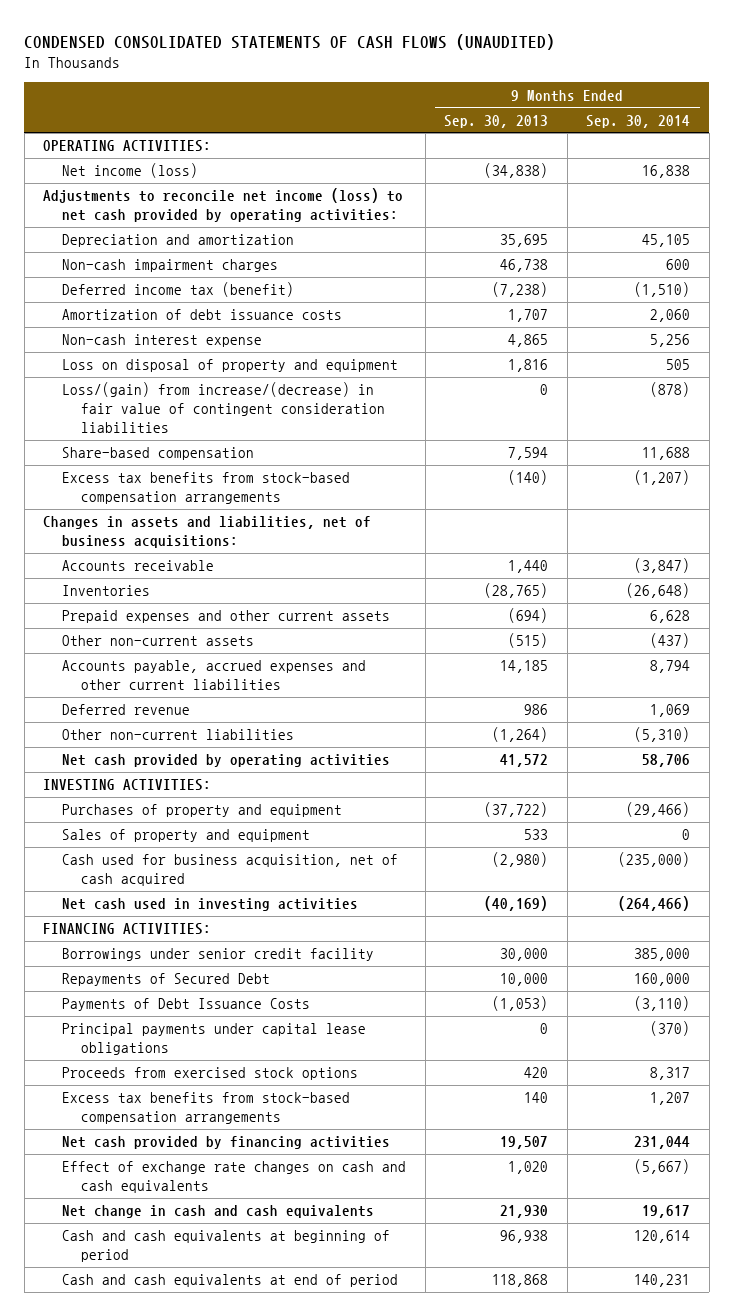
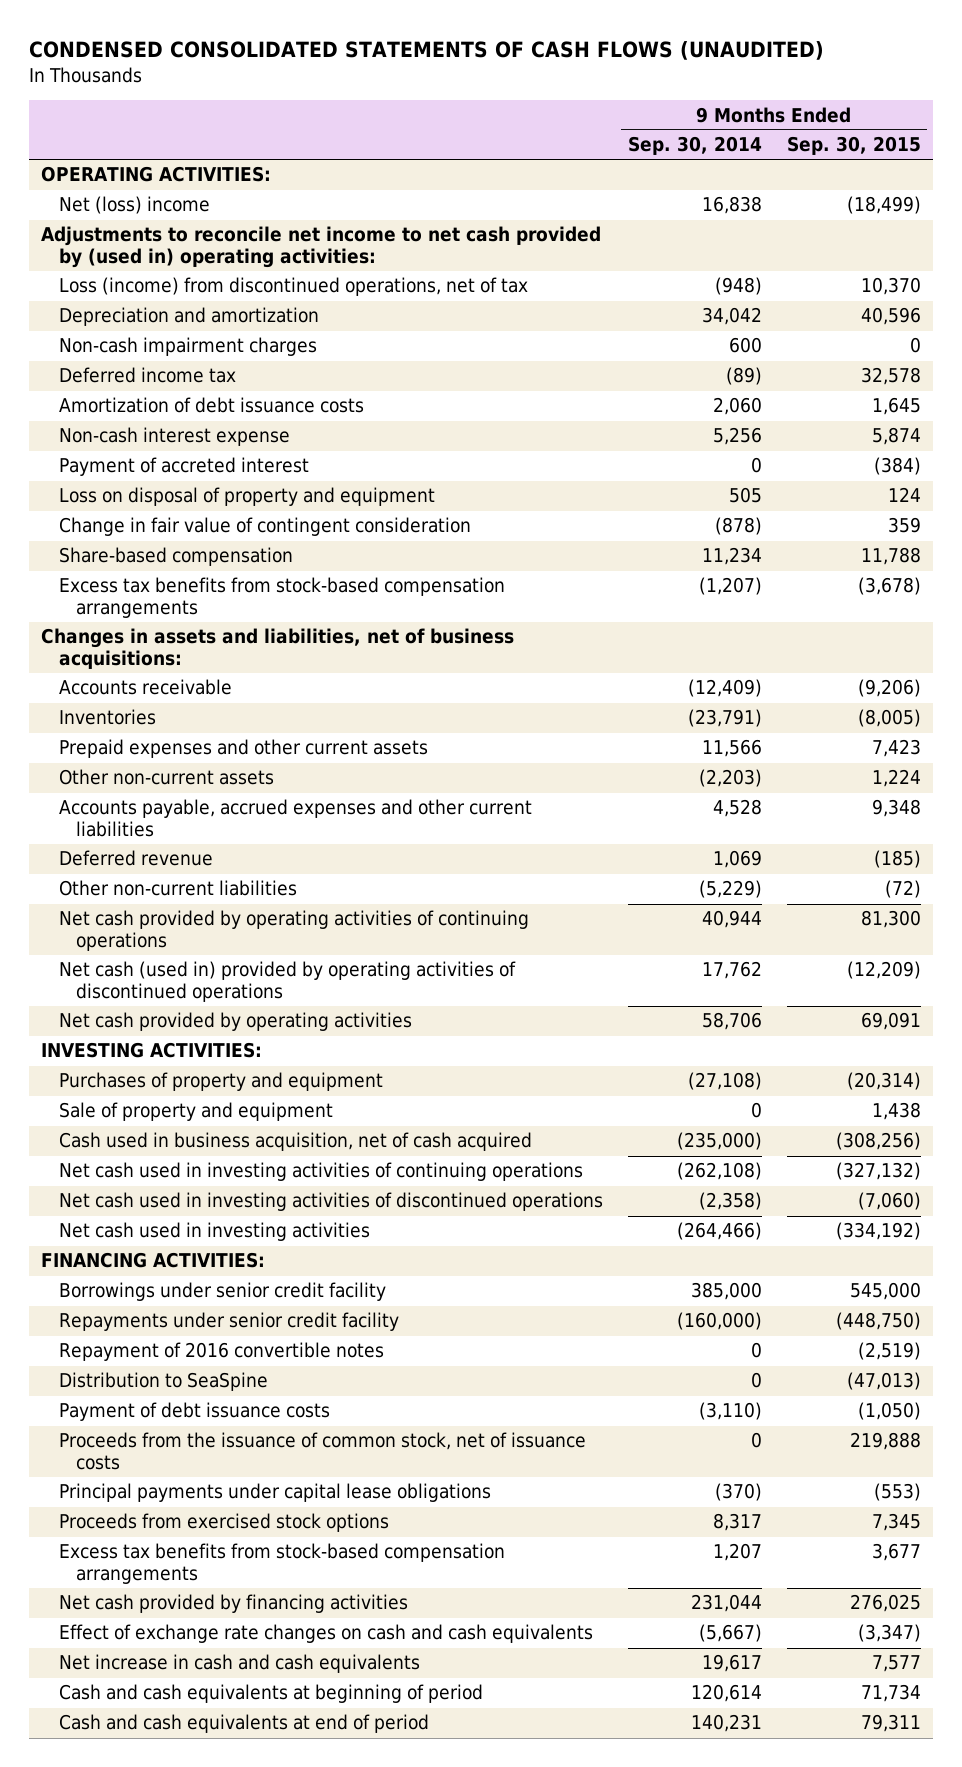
[444,114,549,128] Sep. 30, 2013 -> none
none -> [786,136,921,156] Sep. 30, 2015
[62,163,199,179] Net income (loss) -> [58,196,210,215] Net (loss) income
[43,188,404,223] Adjustments to reconcile net income (loss) to net cash provided by operating activities: -> [41,226,602,268] Adjustments to reconcile net income to net cash provided by (used in) operating activities:
none -> [58,277,528,297] Loss (income) from discontinued operations, net of tax
[642,234,691,248] 45,105 -> [701,307,762,326] 34,042
[62,282,295,298] Deferred income tax (benefit) -> [58,367,236,384] Deferred income tax
[634,282,691,298] (1,510) -> [725,367,762,386] (89)
none -> [58,457,309,477] Payment of accreted interest
[62,382,385,434] Loss/(gain) from increase/(decrease) in fair value of contingent consideration liabilities -> [58,517,471,537] Change in fair value of contingent consideration
[642,447,691,461] 11,688 -> [701,547,762,566] 11,234
[634,558,691,574] (3,847) -> [687,679,762,698] (12,409)
[626,583,691,599] (26,648) -> [687,709,762,728] (23,791)
[650,610,691,624] 6,628 -> [701,739,762,758] 11,566
[650,633,691,649] (437) -> [698,769,762,788] (2,203)
[650,660,691,674] 8,794 -> [712,799,762,818] 4,528
[634,727,691,743] (5,310) -> [698,880,762,899] (5,229)
none -> [58,910,529,951] Net cash provided by operating activities of continuing operations
none -> [58,961,516,1002] Net cash (used in) provided by operating activities of discontinued operations
[626,802,691,818] (29,466) -> [687,1072,762,1091] (27,108)
[62,829,311,843] Sales of property and equipment -> [58,1102,333,1122] Sale of property and equipment
[62,854,399,887] Cash used for business acquisition, net of cash acquired -> [58,1132,532,1152] Cash used in business acquisition, net of cash acquired
none -> [58,1162,583,1182] Net cash used in investing activities of continuing operations
none -> [58,1192,603,1212] Net cash used in investing activities of discontinued operations
[62,973,271,987] Repayments of Secured Debt -> none
none -> [58,1312,399,1332] Repayments under senior credit facility
none -> [58,1342,384,1362] Repayment of 2016 convertible notes
none -> [58,1372,268,1392] Distribution to SeaSpine
[62,998,311,1012] Payments of Debt Issuance Costs -> [58,1402,330,1422] Payment of debt issuance costs
none -> [58,1432,586,1470] Proceeds from the issuance of common stock, net of issuance costs
[62,1205,375,1219] Net change in cash and cash equivalents -> [58,1654,420,1674] Net increase in cash and cash equivalents

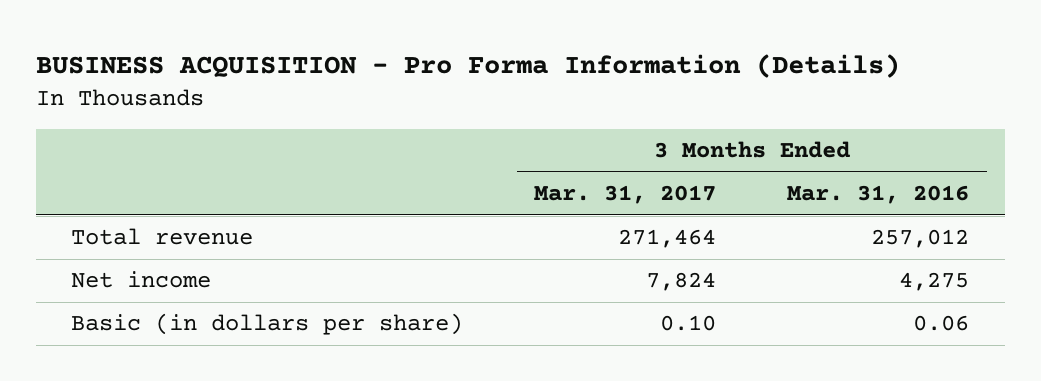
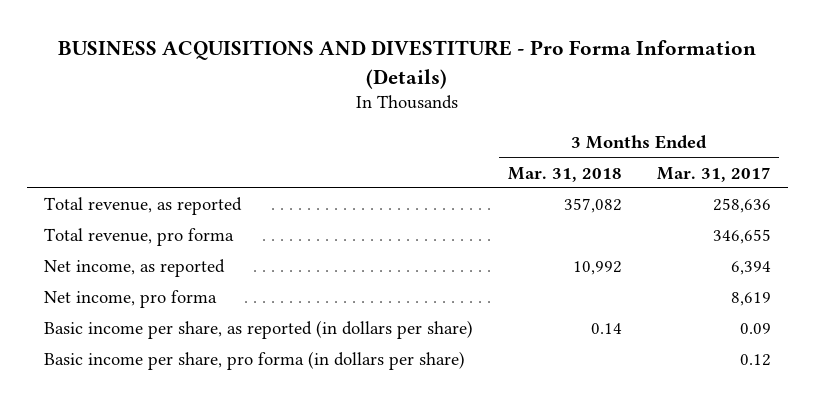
[36,53,901,78] BUSINESS ACQUISITION - Pro Forma Information (Details) -> [58,40,757,89] BUSINESS ACQUISITIONS AND DIVESTITURE - Pro Forma Information (Details)
[787,185,970,205] Mar. 31, 2016 -> none
none -> [507,166,622,182] Mar. 31, 2018
none -> [44,197,243,216] Total revenue, as reported
[71,228,254,246] Total revenue -> [44,228,235,247] Total revenue, pro forma
[618,229,717,249] 271,464 -> [712,229,771,245] 346,655
none -> [44,259,226,278] Net income, as reported
[71,271,212,289] Net income -> [44,290,218,309] Net income, pro forma
[646,272,717,292] 7,824 -> [730,292,771,307] 8,619
none -> [44,320,474,340] Basic income per share, as reported (in dollars per share)
[71,313,464,336] Basic (in dollars per share) -> [44,351,466,371] Basic income per share, pro forma (in dollars per share)
[660,315,717,332] 0.10 -> [739,354,771,367] 0.12

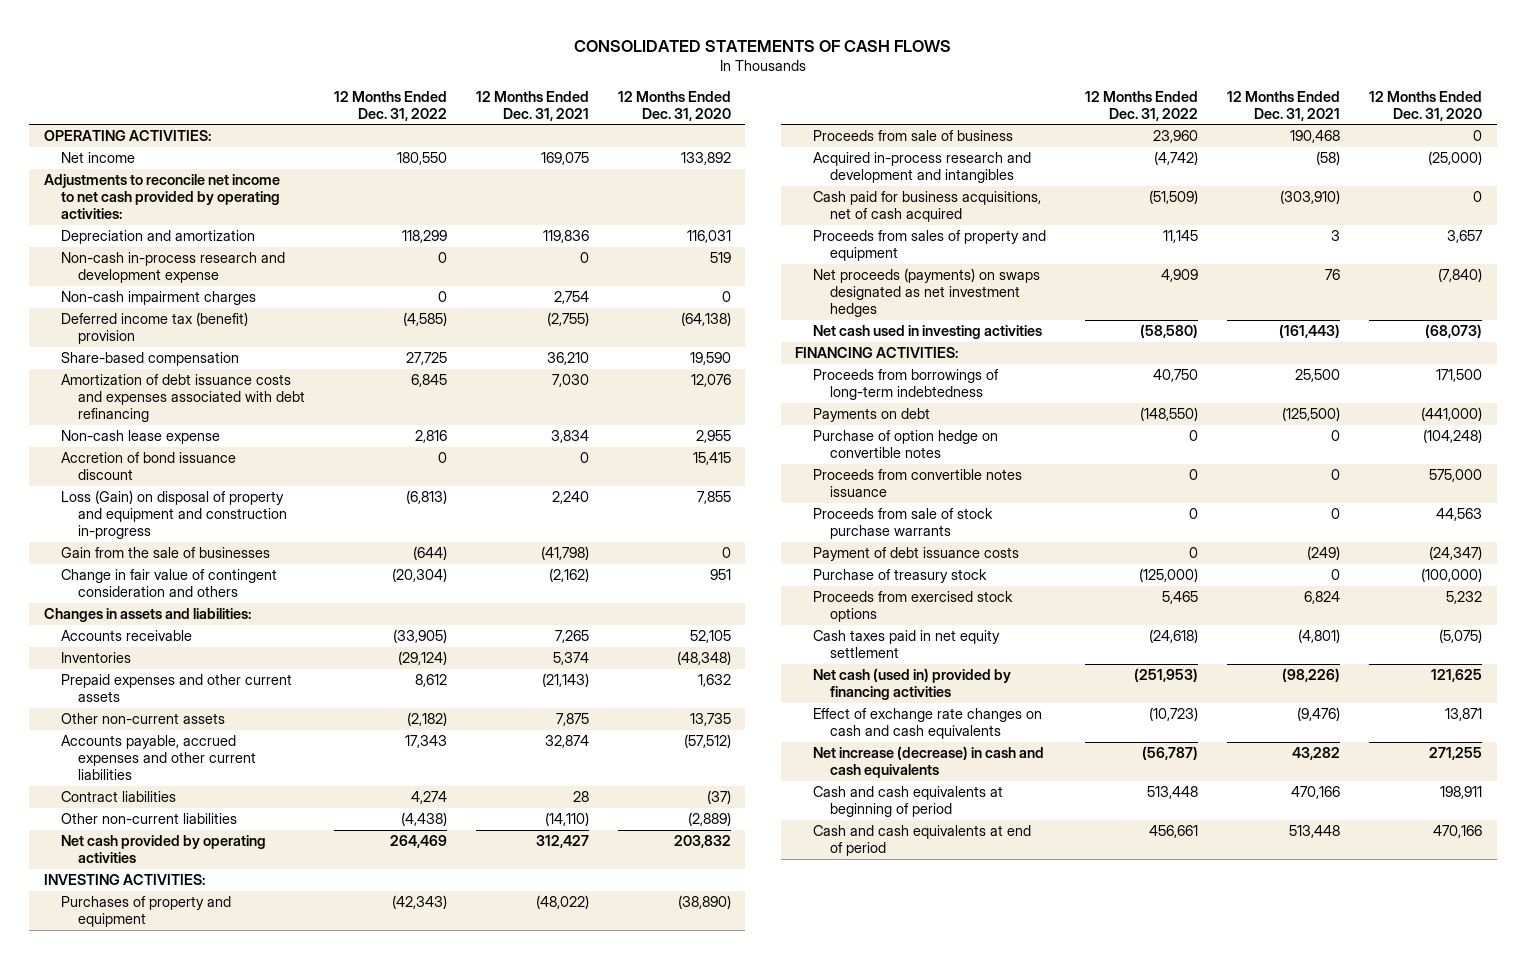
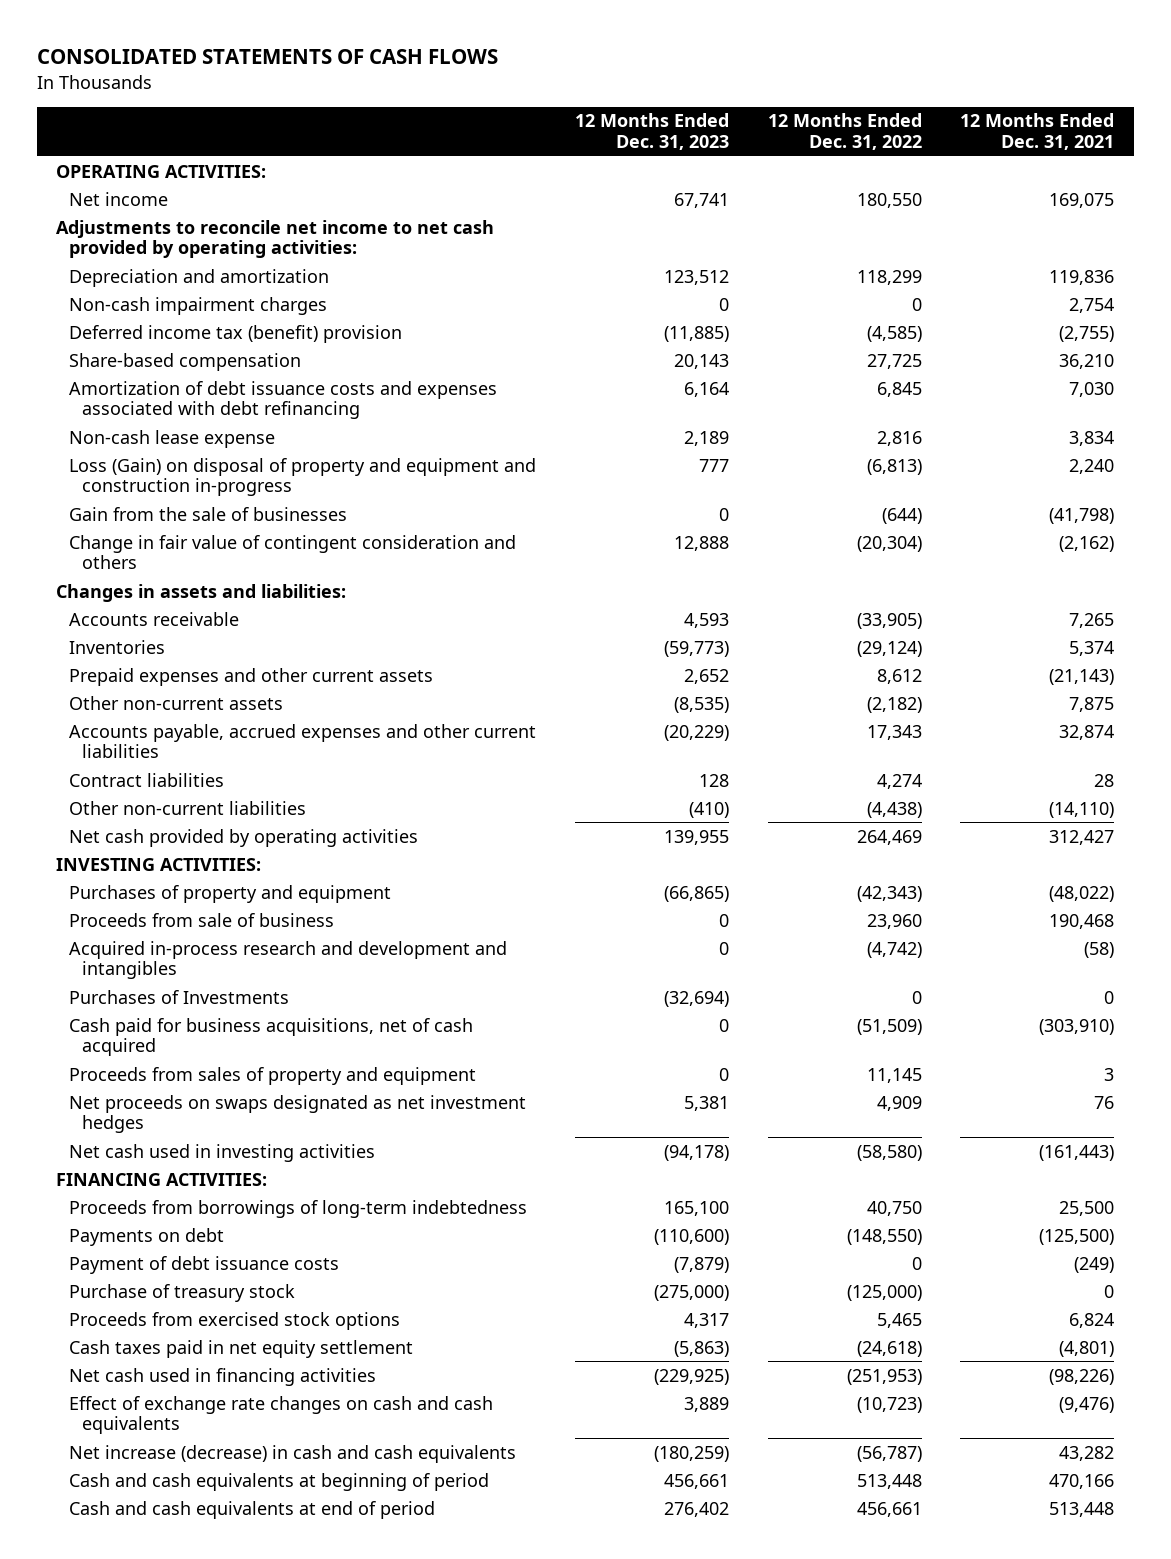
[617,90,731,121] 12 Months Ended Dec. 31, 2020 -> none
none -> [574,113,729,151] 12 Months Ended Dec. 31, 2023
[60,252,285,284] Non-cash in-process research and development expense -> none
[60,452,236,481] Accretion of bond issuance discount -> none
none -> [68,989,289,1004] Purchases of Investments
[812,268,1040,318] Net proceeds (payments) on swaps designated as net investment hedges -> [68,1094,526,1134] Net proceeds on swaps designated as net investment hedges
[812,430,998,459] Purchase of option hedge on convertible notes -> none
[812,469,1022,498] Proceeds from convertible notes issuance -> none
[812,508,993,540] Proceeds from sale of stock purchase warrants -> none
[812,668,1011,701] Net cash (used in) provided by financing activities -> [68,1367,376,1386] Net cash used in financing activities

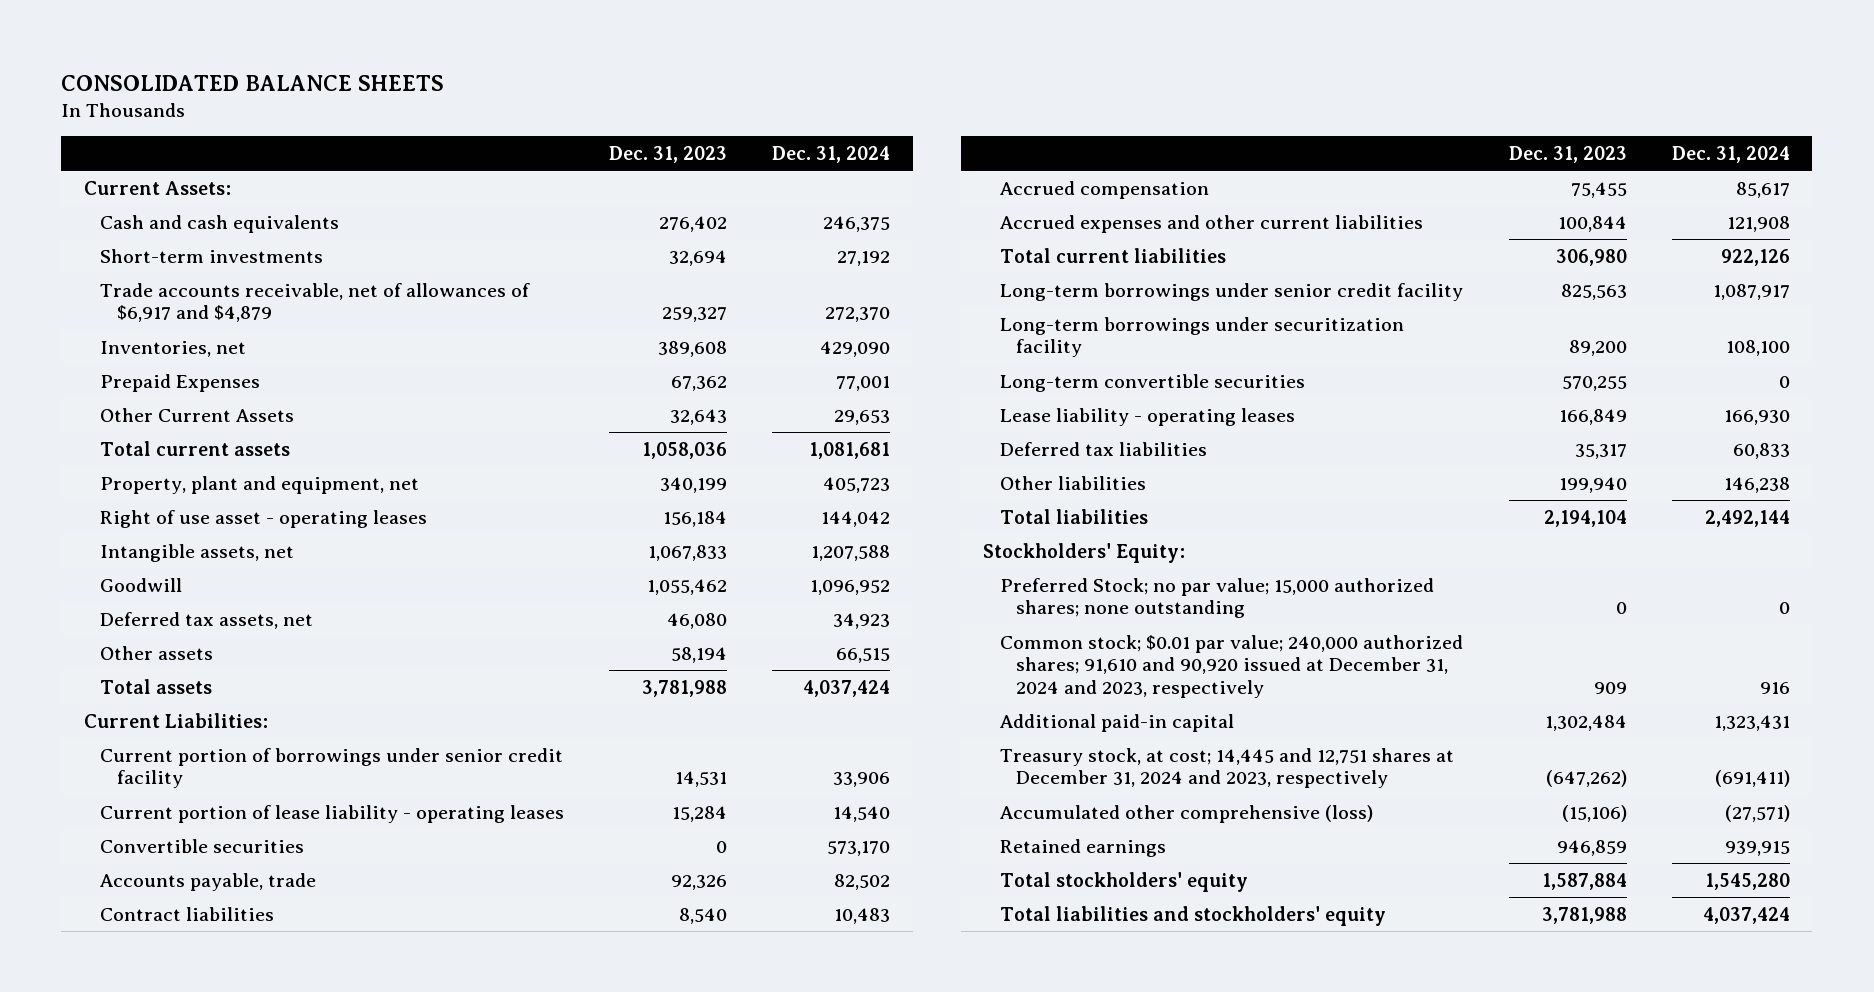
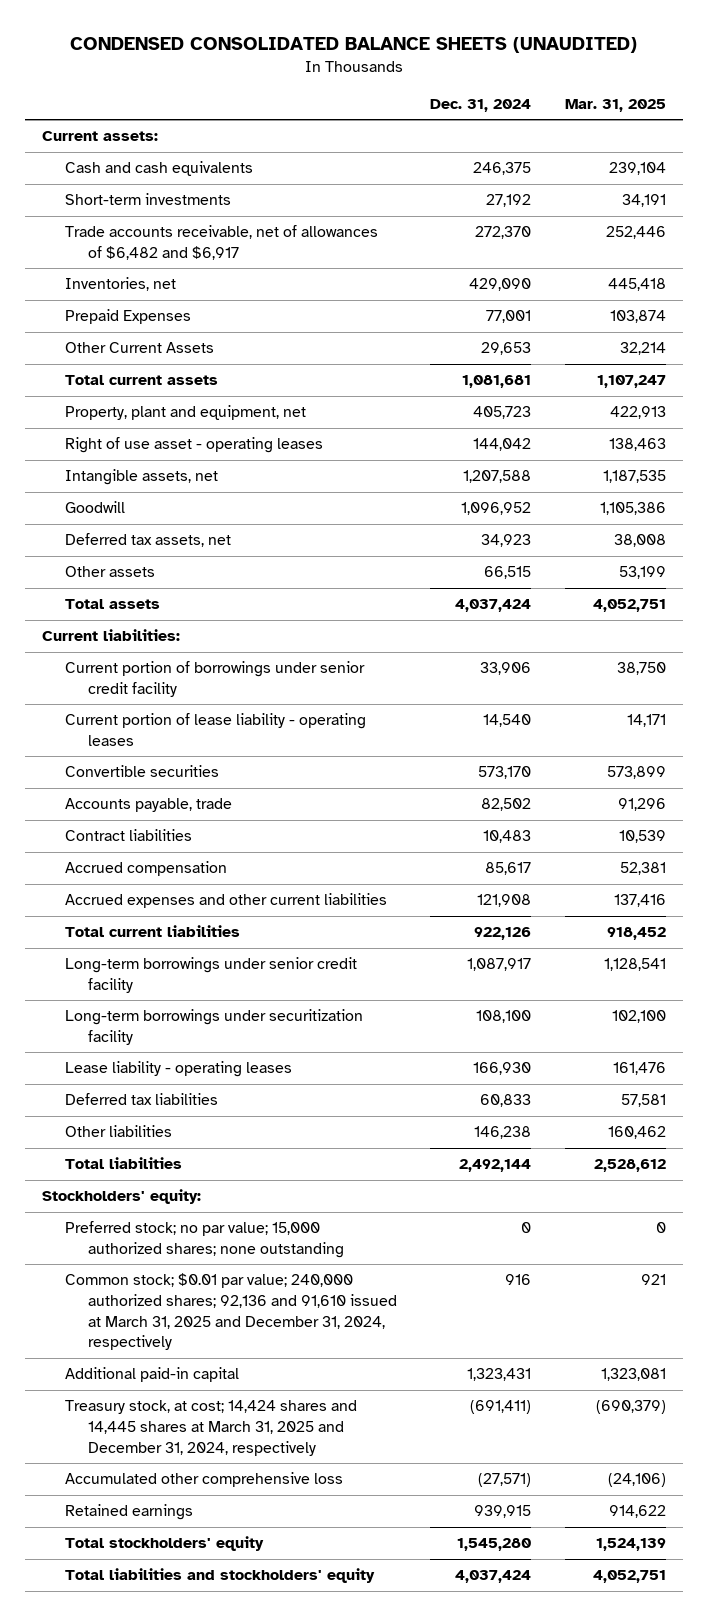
[61,75,445,92] CONSOLIDATED BALANCE SHEETS -> [69,37,637,54] CONDENSED CONSOLIDATED BALANCE SHEETS (UNAUDITED)
[609,146,728,164] Dec. 31, 2023 -> none
none -> [564,98,666,112] Mar. 31, 2025
[83,180,231,195] Current Assets: -> [41,131,158,142] Current assets:
[100,282,531,323] Trade accounts receivable, net of allowances of $6,917 and $4,879 -> [64,225,378,260] Trade accounts receivable, net of allowances of $6,482 and $6,917
[83,712,268,728] Current Liabilities: -> [41,629,180,642] Current liabilities:
[999,373,1305,392] Long-term convertible securities -> none
[983,542,1186,563] Stockholders' Equity: -> [41,1189,201,1205] Stockholders' equity:
[999,577,1434,619] Preferred Stock; no par value; 15,000 authorized shares; none outstanding -> [64,1221,344,1258] Preferred stock; no par value; 15,000 authorized shares; none outstanding
[999,634,1463,698] Common stock; $0.01 par value; 240,000 authorized shares; 91,610 and 90,920 issued at December 31, 2024 and 2023, respectively -> [64,1273,397,1351] Common stock; $0.01 par value; 240,000 authorized shares; 92,136 and 91,610 issued at March 31, 2025 and December 31, 2024, respectively
[999,747,1454,789] Treasury stock, at cost; 14,445 and 12,751 shares at December 31, 2024 and 2023, respectively -> [64,1400,357,1456] Treasury stock, at cost; 14,424 shares and 14,445 shares at March 31, 2025 and December 31, 2024, respectively
[999,804,1373,823] Accumulated other comprehensive (loss) -> [64,1472,343,1488] Accumulated other comprehensive loss

